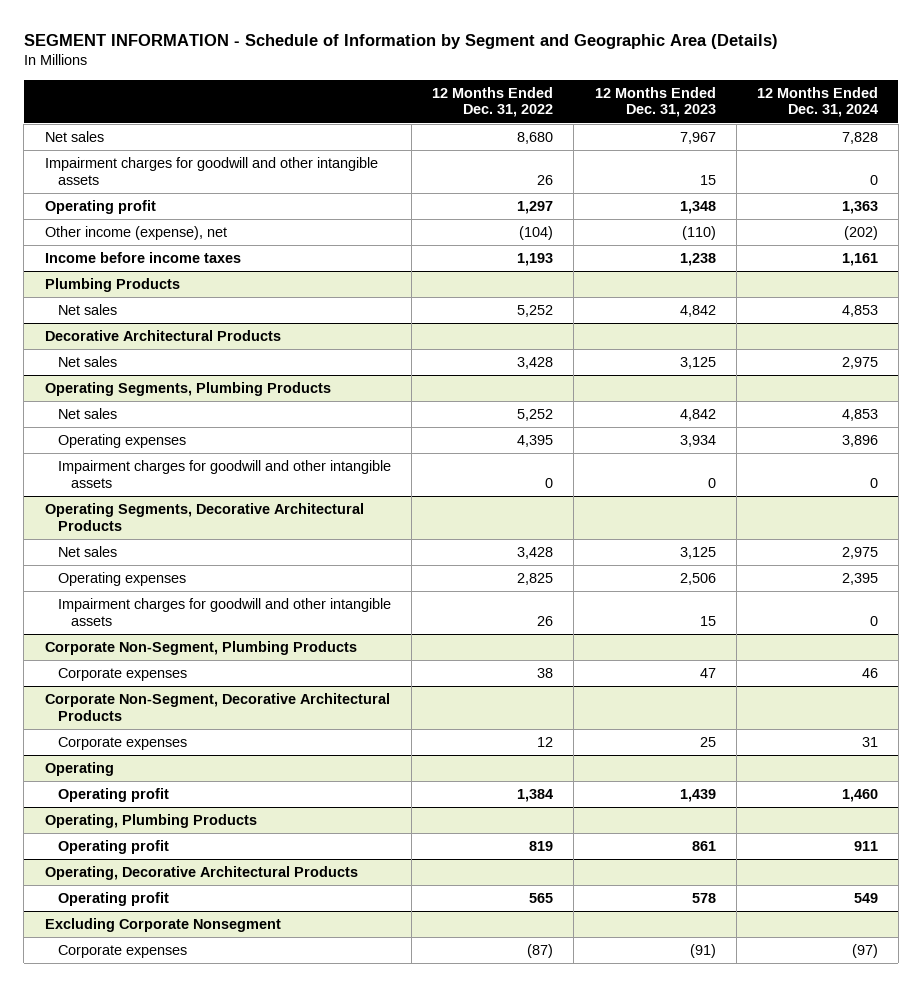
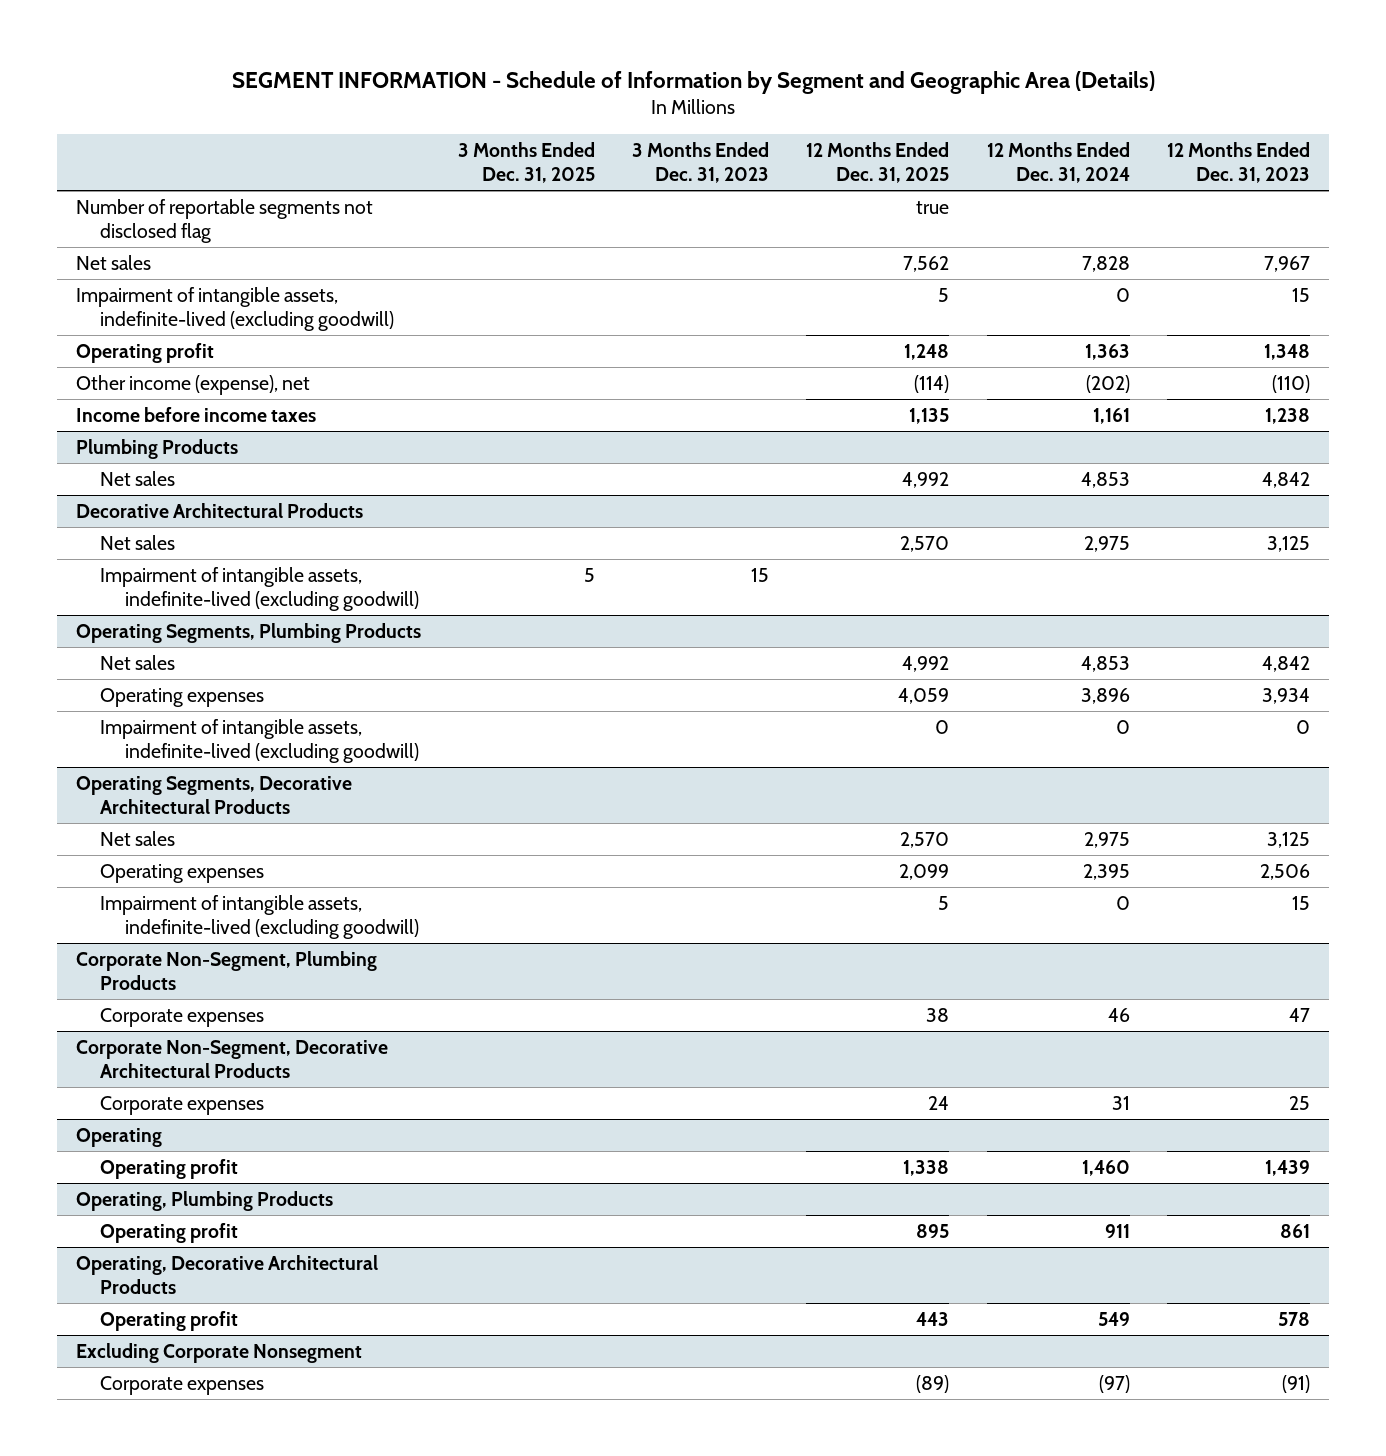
[432,86,554,118] 12 Months Ended Dec. 31, 2022 -> none
none -> [458,142,596,183] 3 Months Ended Dec. 31, 2025
none -> [632,142,770,183] 3 Months Ended Dec. 31, 2023
none -> [806,142,950,183] 12 Months Ended Dec. 31, 2025
none -> [75,199,373,243] Number of reportable segments not disclosed flag
[44,157,378,185] Impairment charges for goodwill and other intangible assets -> none
none -> [75,287,395,331] Impairment of intangible assets, indefinite-lived (excluding goodwill)
none -> [100,567,419,611] Impairment of intangible assets, indefinite-lived (excluding goodwill)
[57,460,391,488] Impairment charges for goodwill and other intangible assets -> none
none -> [100,719,419,763] Impairment of intangible assets, indefinite-lived (excluding goodwill)
[57,598,391,626] Impairment charges for goodwill and other intangible assets -> none
none -> [100,895,419,939] Impairment of intangible assets, indefinite-lived (excluding goodwill)

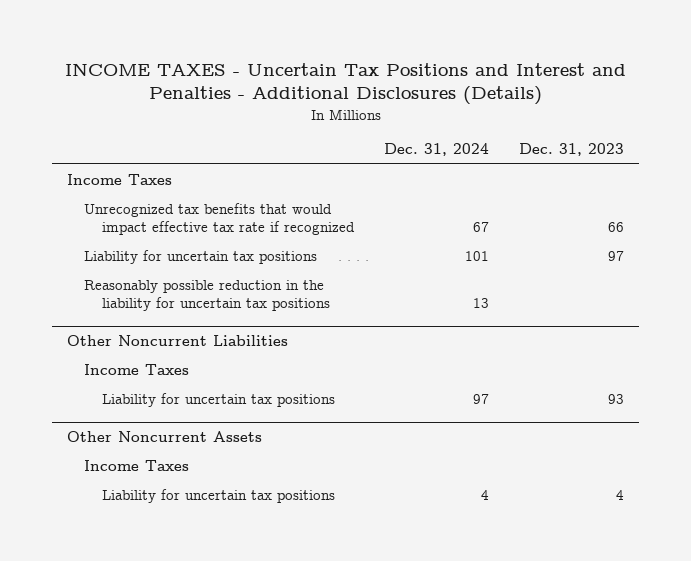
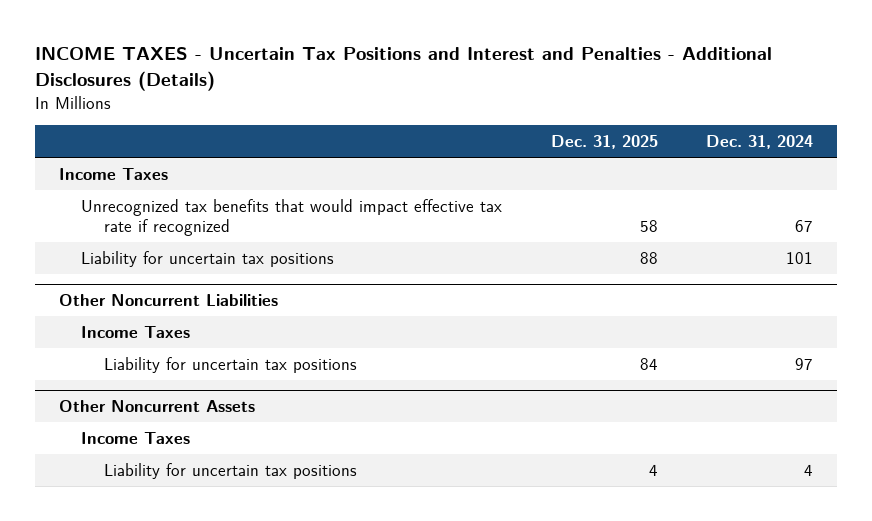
[519,143,625,157] Dec. 31, 2023 -> none
none -> [550,135,658,150] Dec. 31, 2025
[84,279,330,312] Reasonably possible reduction in the liability for uncertain tax positions -> none

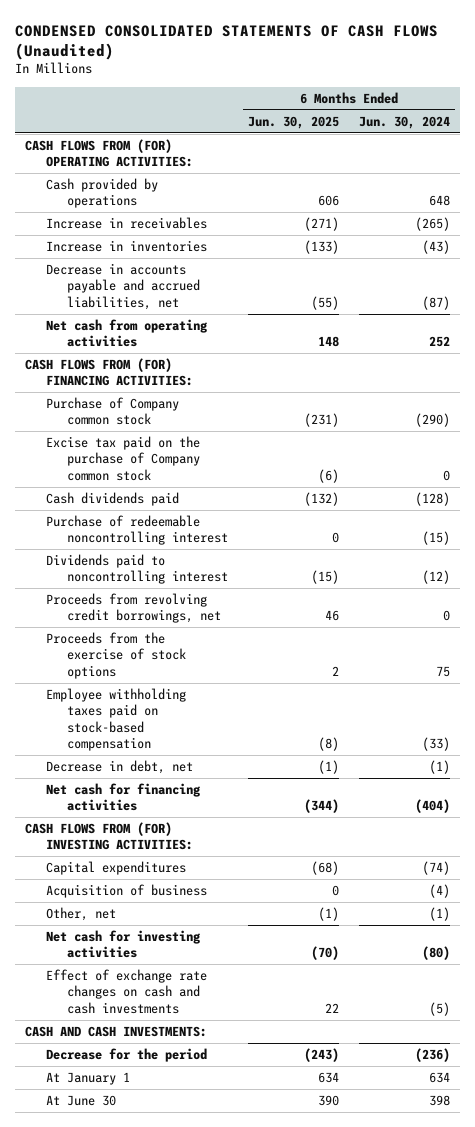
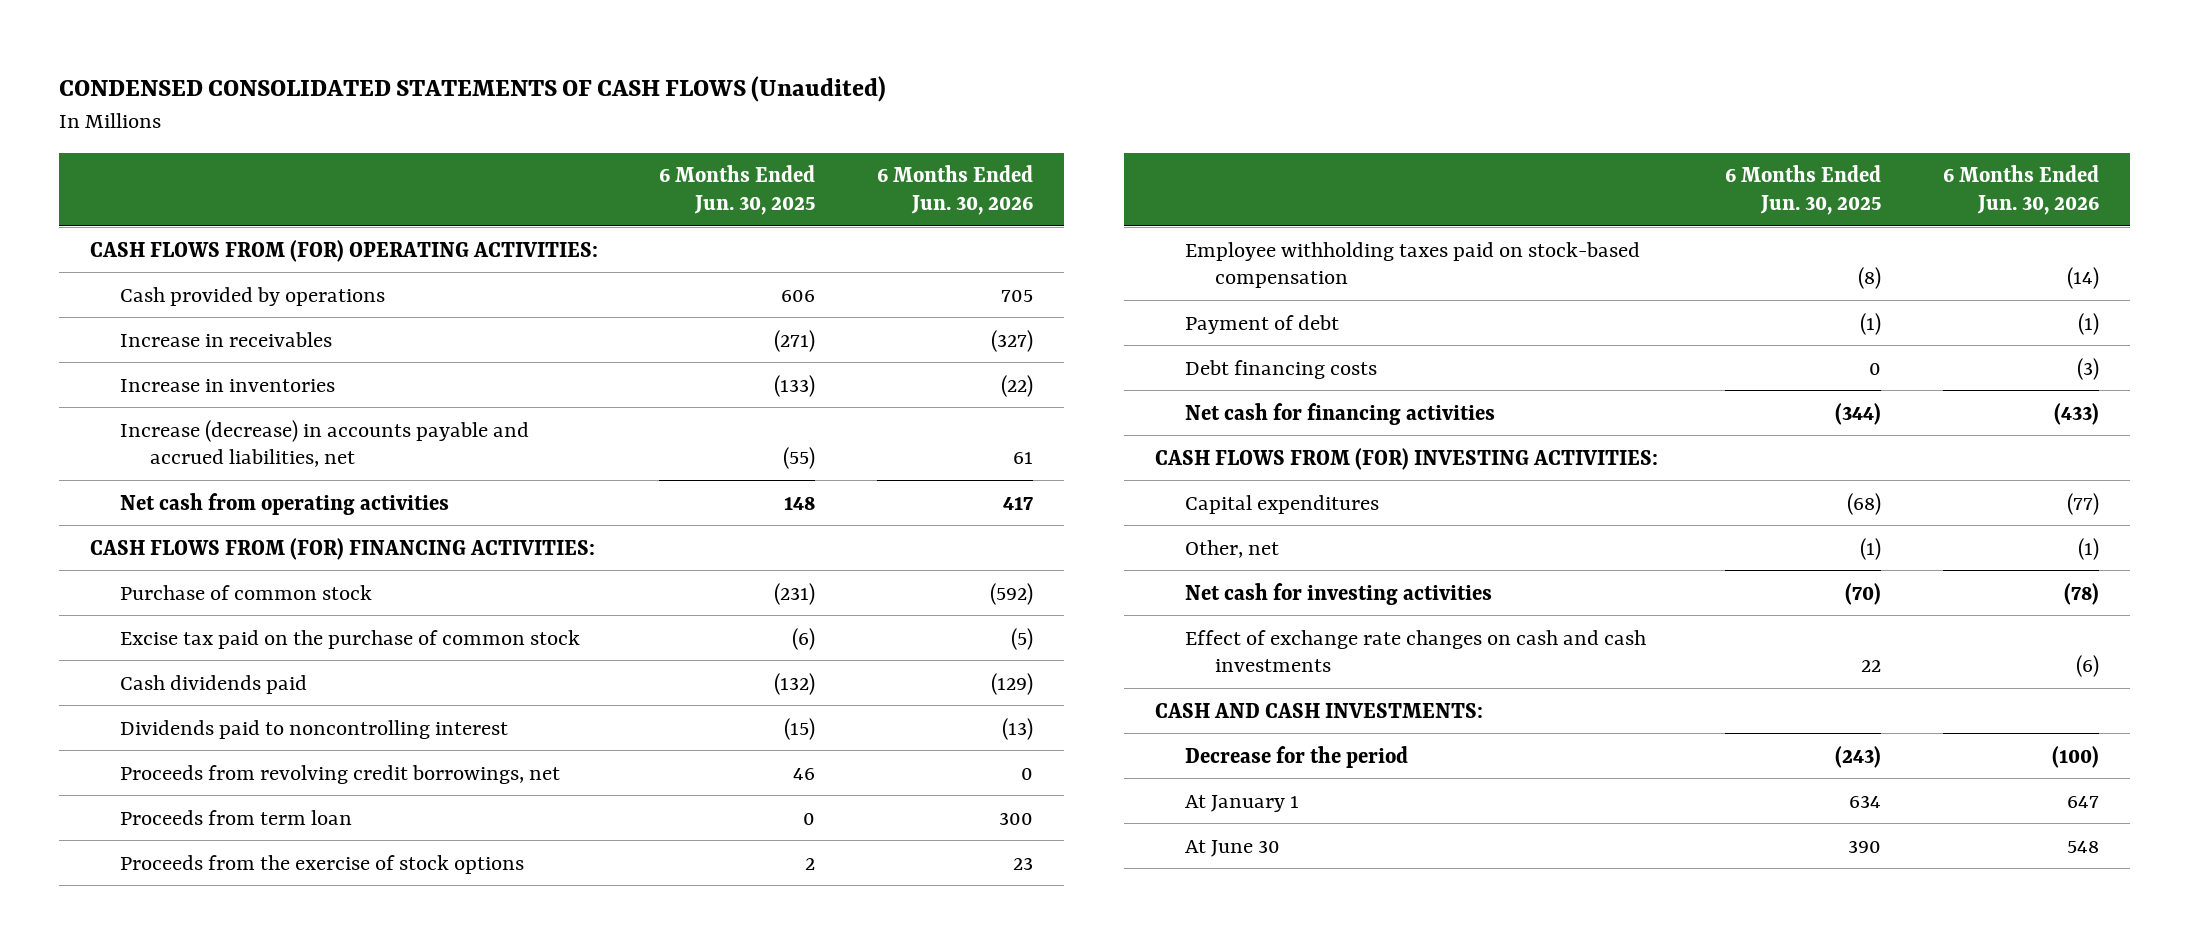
[359,115,451,129] Jun. 30, 2024 -> none
none -> [877,165,1034,215] 6 Months Ended Jun. 30, 2026
[46,263,200,310] Decrease in accounts payable and accrued liabilities, net -> [119,419,529,468] Increase (decrease) in accounts payable and accrued liabilities, net
[46,397,180,426] Purchase of Company common stock -> [119,584,372,600] Purchase of common stock
[46,436,201,481] Excise tax paid on the purchase of Company common stock -> [119,629,580,649] Excise tax paid on the purchase of common stock
[46,515,228,546] Purchase of redeemable noncontrolling interest -> none
none -> [119,809,352,825] Proceeds from term loan
[46,760,194,775] Decrease in debt, net -> [1185,314,1340,334] Payment of debt
none -> [1185,359,1378,379] Debt financing costs
[46,884,208,899] Acquisition of business -> none

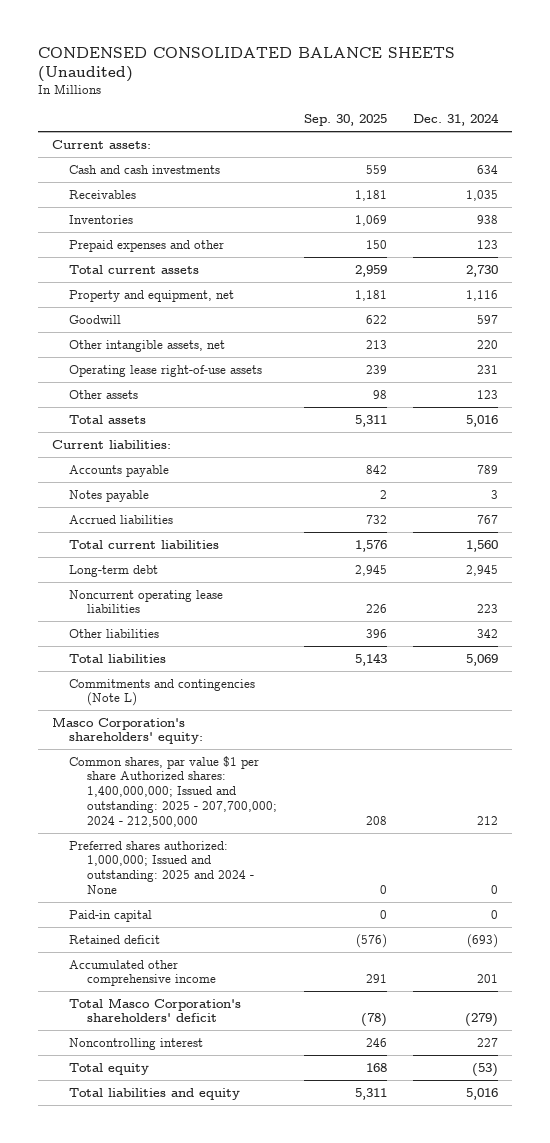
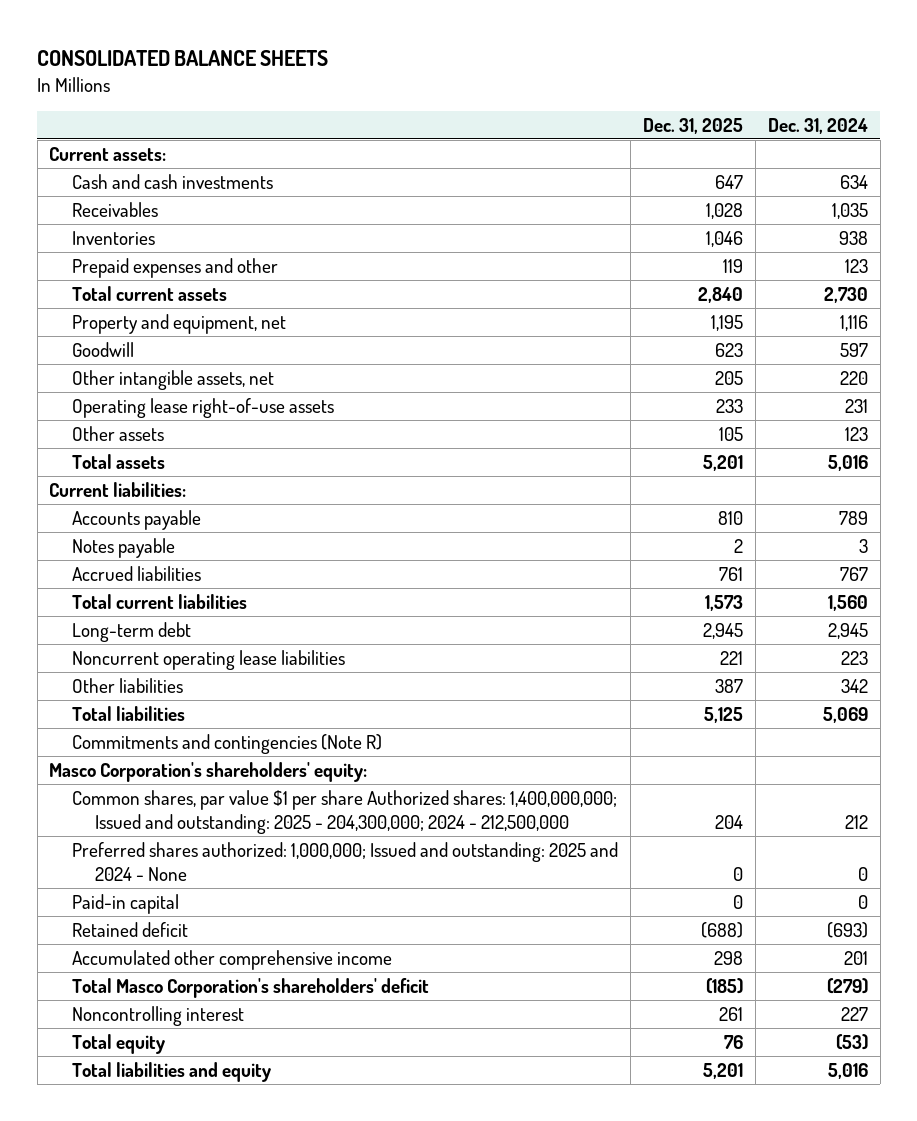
[38,46,456,83] CONDENSED CONSOLIDATED BALANCE SHEETS (Unaudited) -> [37,50,329,67] CONSOLIDATED BALANCE SHEETS
[303,114,387,127] Sep. 30, 2025 -> none
none -> [642,117,743,134] Dec. 31, 2025
[69,678,256,707] Commitments and contingencies (Note L) -> [71,733,382,754] Commitments and contingencies (Note R)
[69,755,277,828] Common shares, par value $1 per share Authorized shares: 1,400,000,000; Issued and outstanding: 2025 - 207,700,000; 2024 - 212,500,000 -> [71,789,617,834] Common shares, par value $1 per share Authorized shares: 1,400,000,000; Issued and outstanding: 2025 - 204,300,000; 2024 - 212,500,000

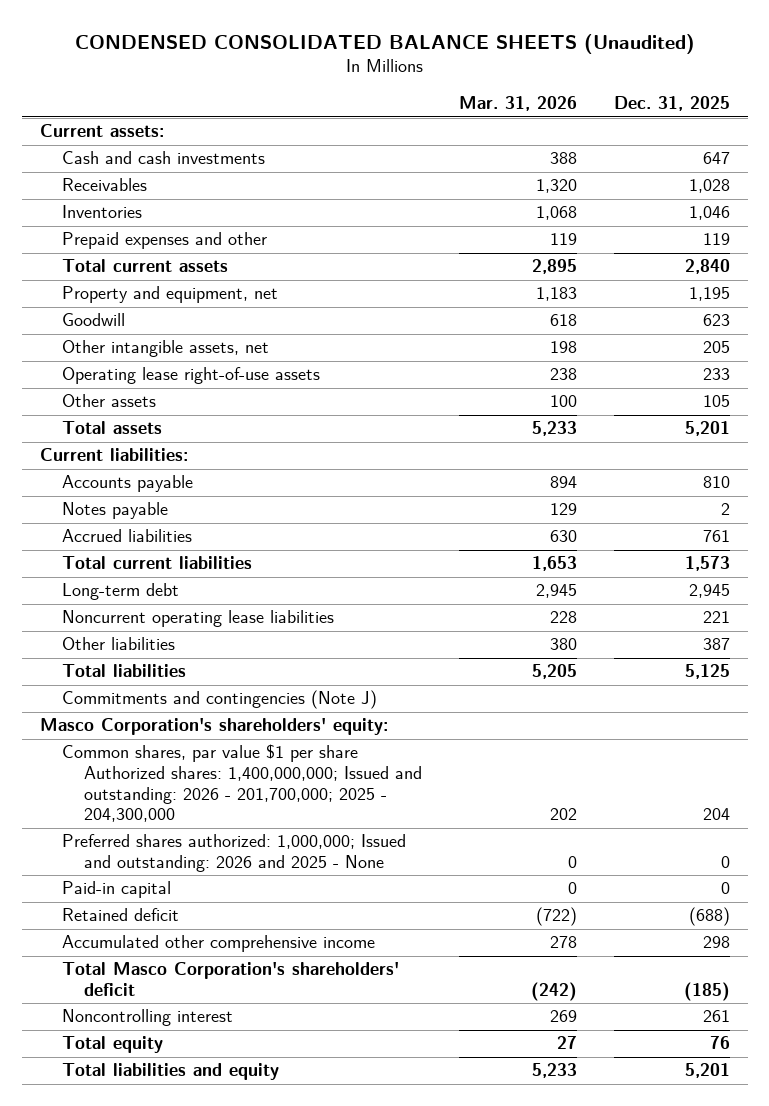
[37,50,329,67] CONSOLIDATED BALANCE SHEETS -> [74,33,695,54] CONDENSED CONSOLIDATED BALANCE SHEETS (Unaudited)
[767,117,868,134] Dec. 31, 2024 -> none
none -> [459,96,578,112] Mar. 31, 2026
[71,733,382,754] Commitments and contingencies (Note R) -> [62,690,378,710] Commitments and contingencies (Note J)
[71,789,617,834] Common shares, par value $1 per share Authorized shares: 1,400,000,000; Issued and outstanding: 2025 - 204,300,000; 2024 - 212,500,000 -> [62,744,423,823] Common shares, par value $1 per share Authorized shares: 1,400,000,000; Issued and outstanding: 2026 - 201,700,000; 2025 - 204,300,000
[71,841,618,881] Preferred shares authorized: 1,000,000; Issued and outstanding: 2025 and 2024 - None -> [62,834,407,873] Preferred shares authorized: 1,000,000; Issued and outstanding: 2026 and 2025 - None

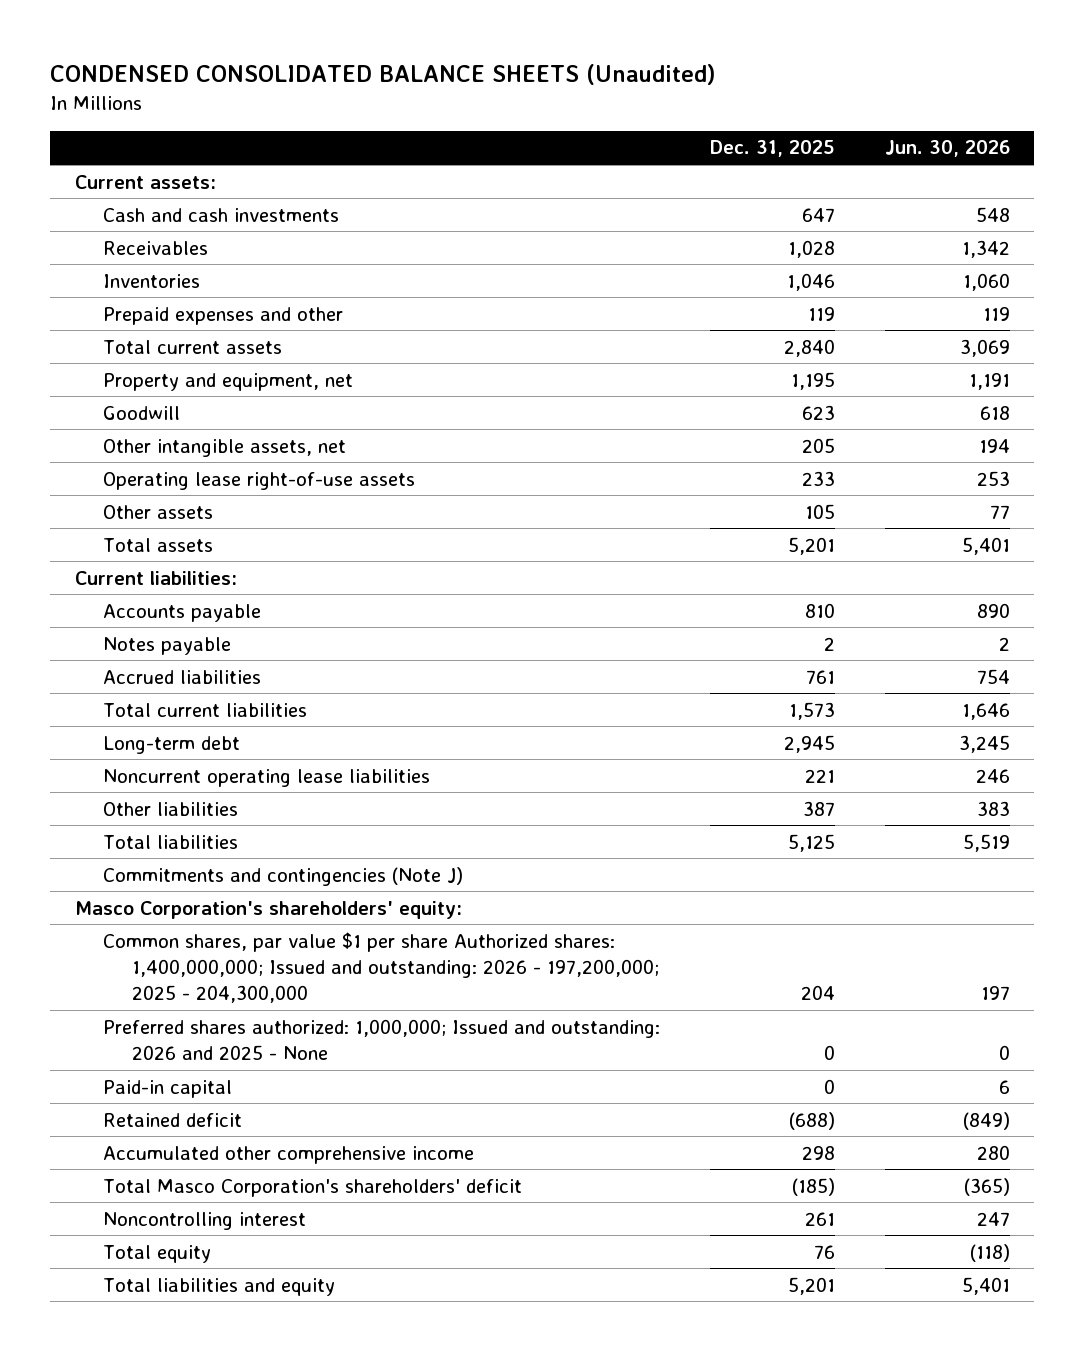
[459,96,578,112] Mar. 31, 2026 -> none
none -> [884,140,1010,158] Jun. 30, 2026
[62,744,423,823] Common shares, par value $1 per share Authorized shares: 1,400,000,000; Issued and outstanding: 2026 - 201,700,000; 2025 - 204,300,000 -> [103,931,660,1004] Common shares, par value $1 per share Authorized shares: 1,400,000,000; Issued and outstanding: 2026 - 197,200,000; 2025 - 204,300,000

